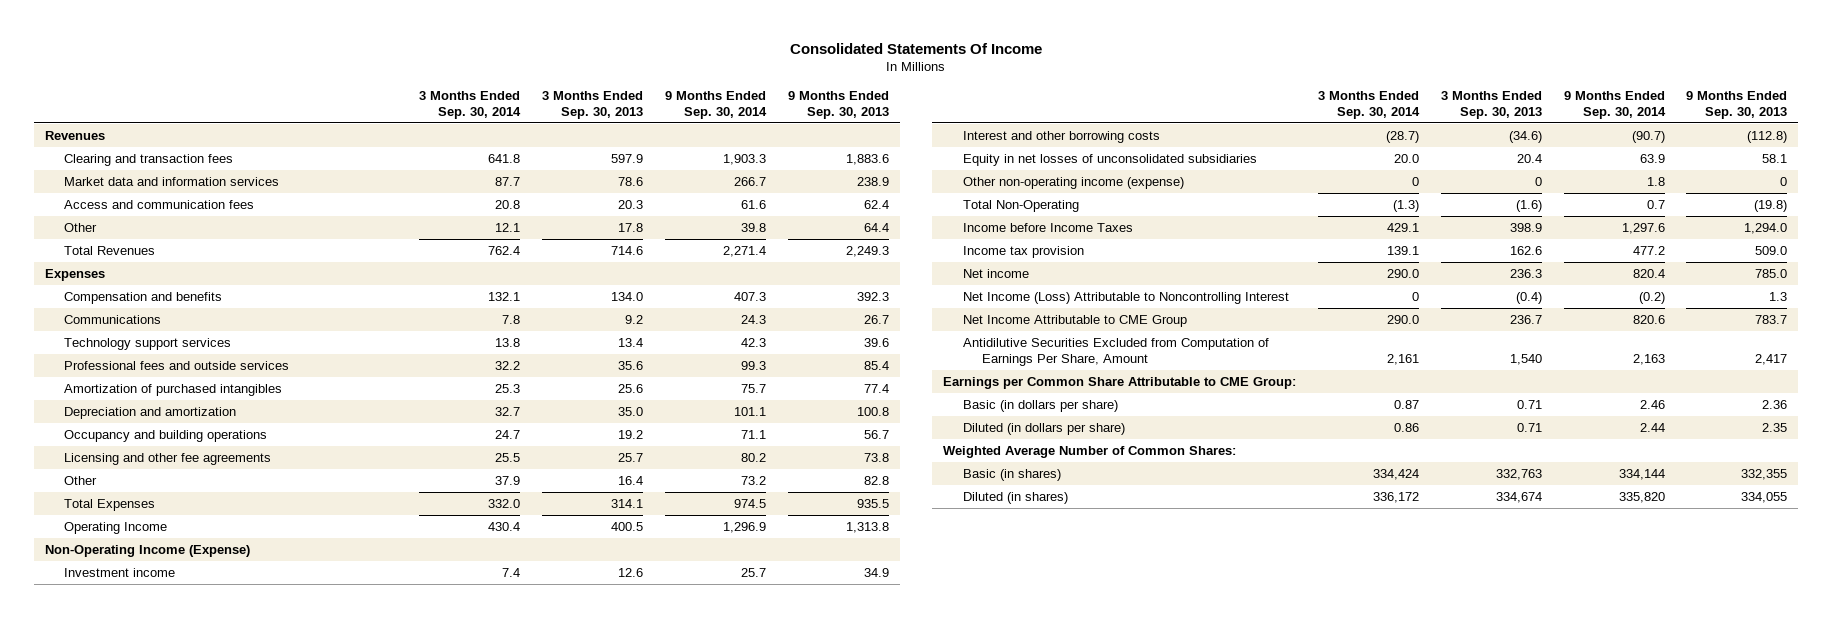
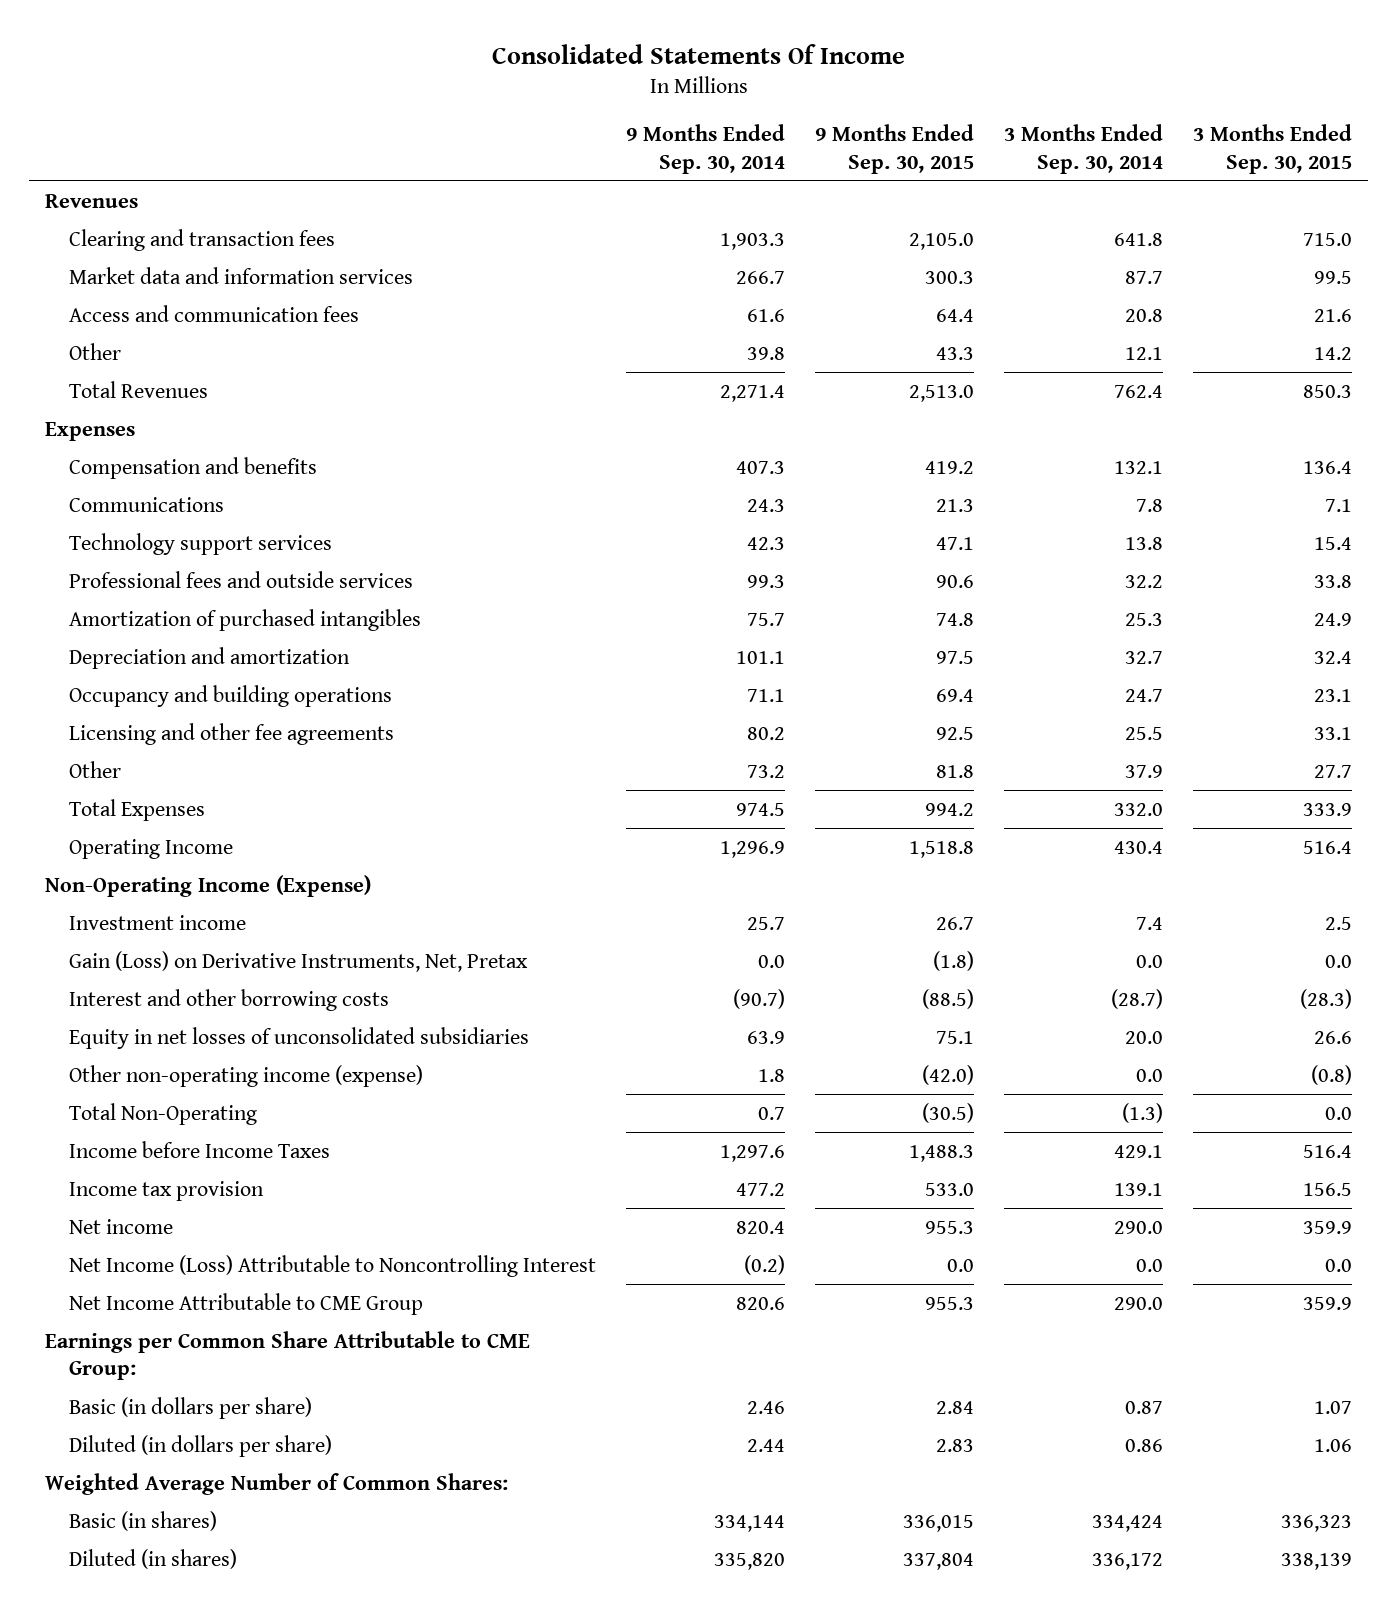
[542,91,644,120] 3 Months Ended Sep. 30, 2013 -> none
[787,91,889,120] 9 Months Ended Sep. 30, 2013 -> none
none -> [815,123,975,174] 9 Months Ended Sep. 30, 2015
none -> [1193,123,1353,174] 3 Months Ended Sep. 30, 2015
none -> [68,950,528,972] Gain (Loss) on Derivative Instruments, Net, Pretax
[1412,176,1420,186] 0 -> [1136,1068,1164,1082] 0.0
[1412,291,1420,301] 0 -> [1136,1258,1164,1272] 0.0
[962,337,1269,366] Antidilutive Securities Excluded from Computation of Earnings Per Share, Amount -> none

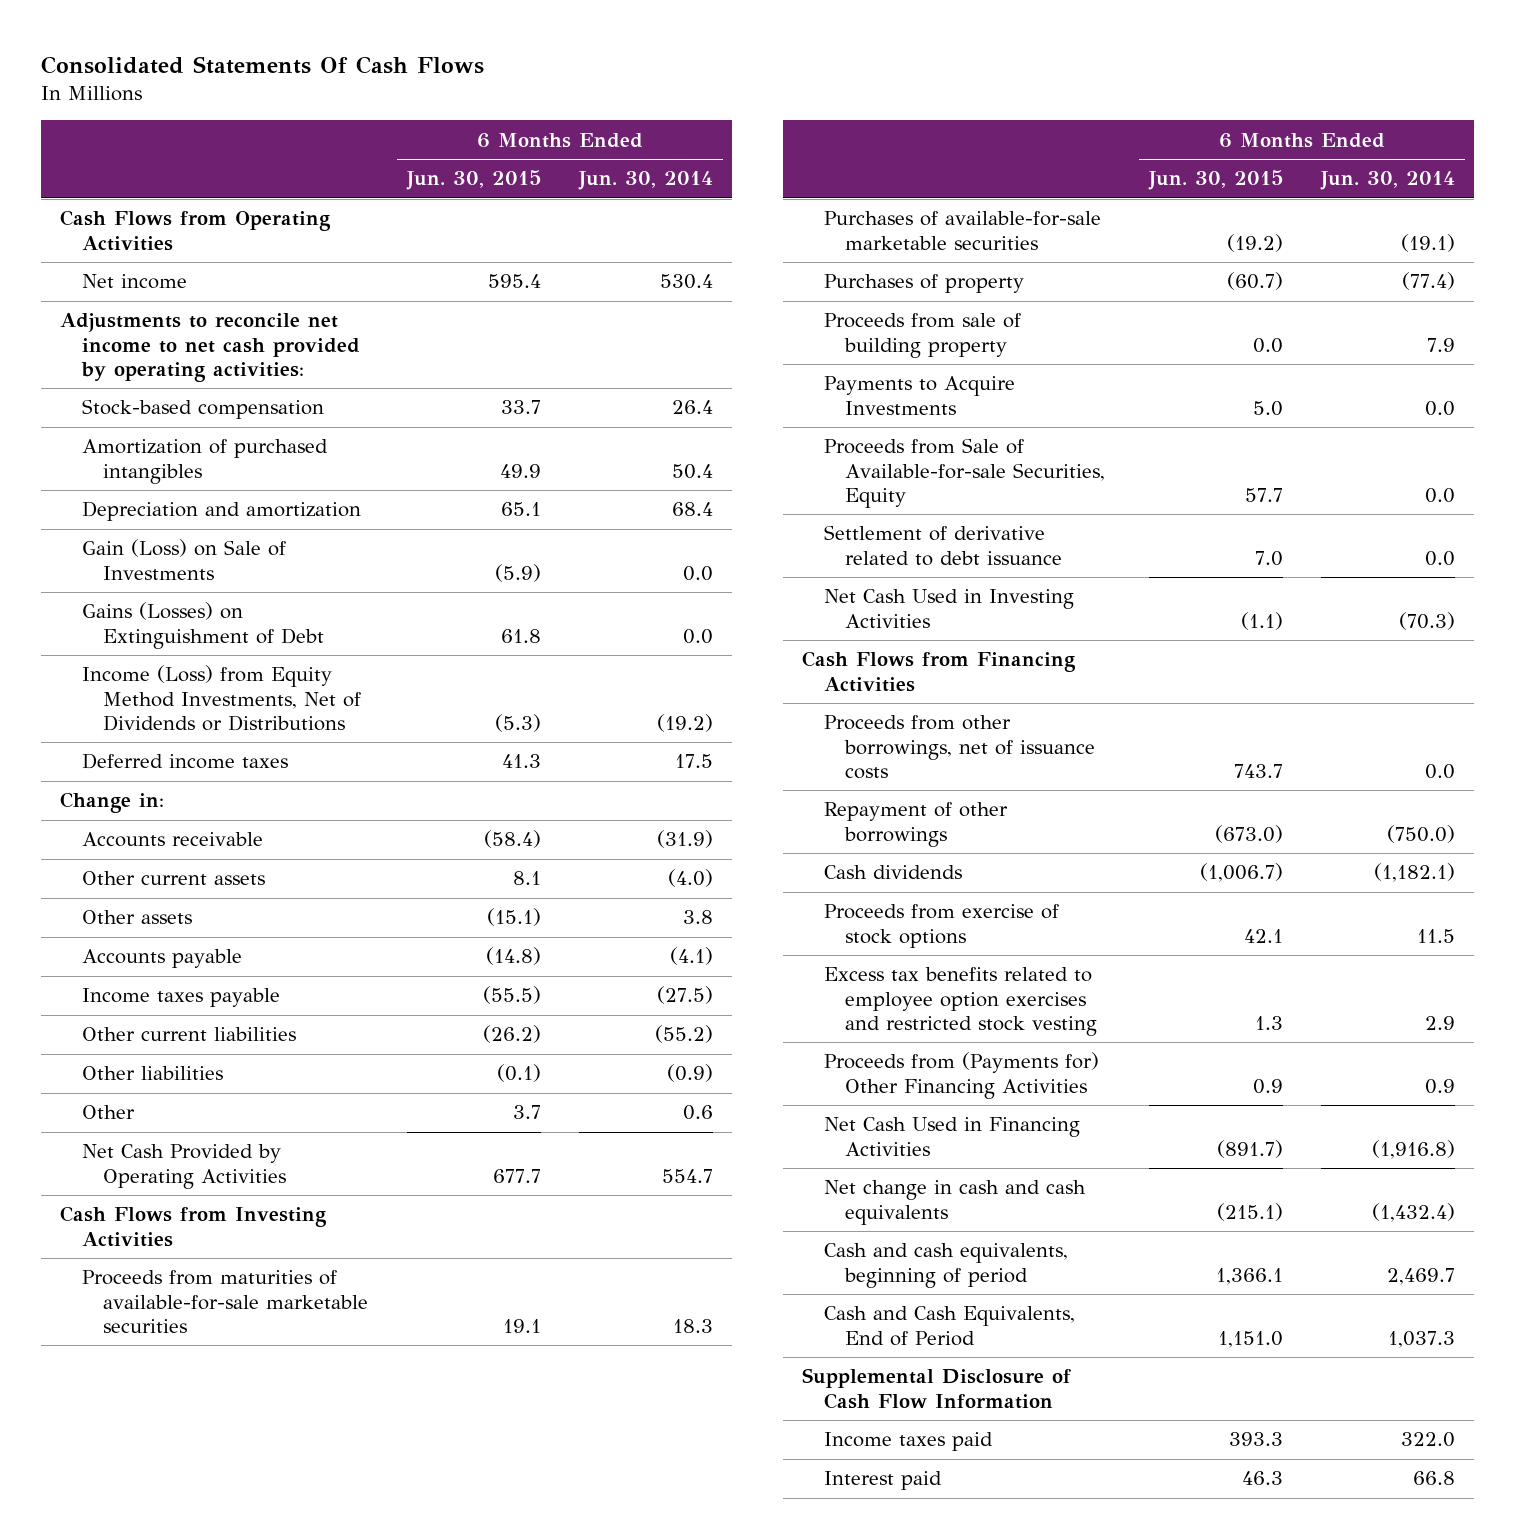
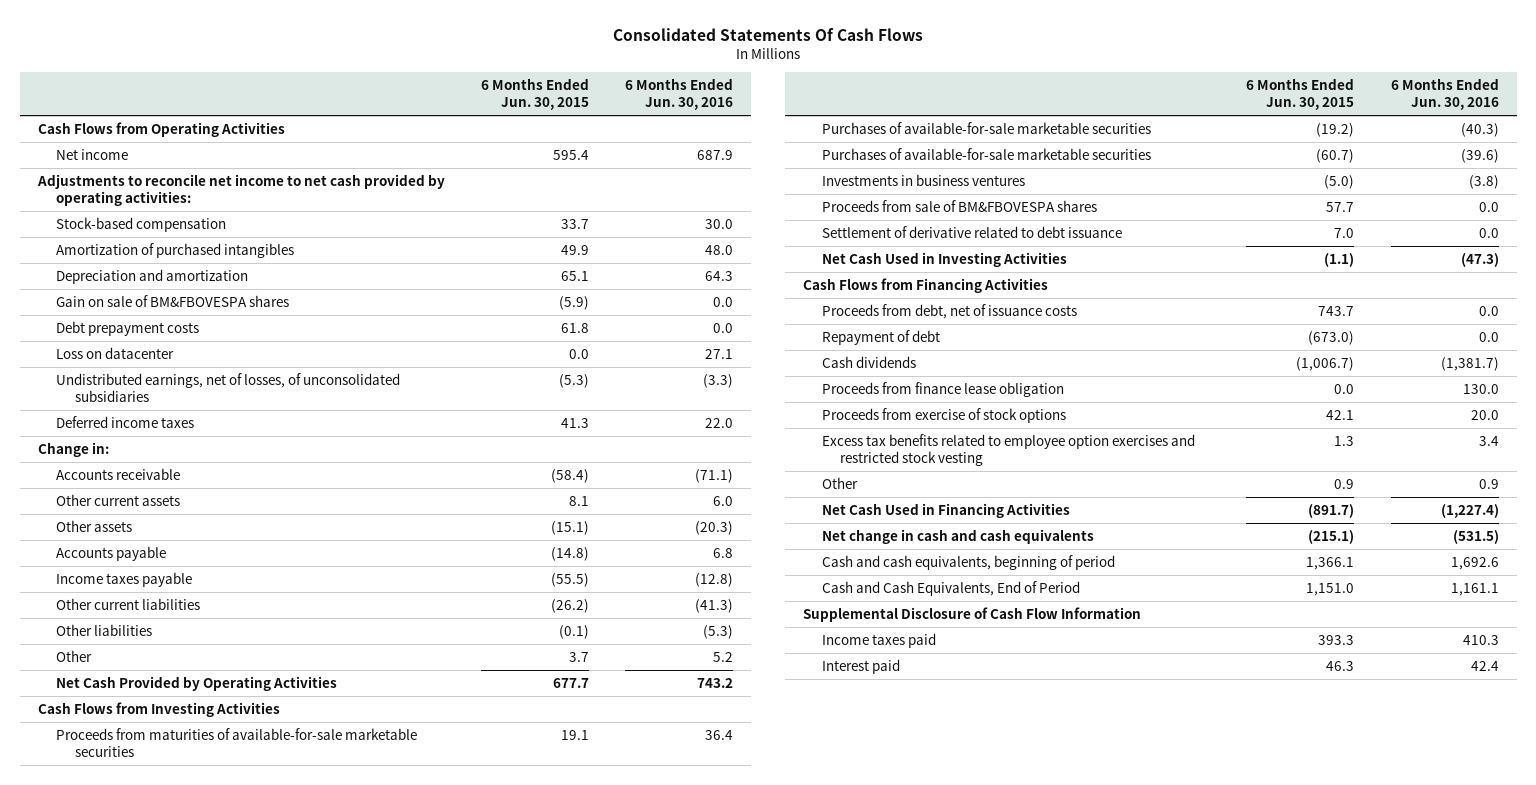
[578,171,714,191] Jun. 30, 2014 -> none
none -> [625,78,734,111] 6 Months Ended Jun. 30, 2016
[81,539,286,580] Gain (Loss) on Sale of Investments -> [56,294,290,307] Gain on sale of BM&FBOVESPA shares
[81,602,325,649] Gains (Losses) on Extinguishment of Debt -> [56,320,200,336] Debt prepayment costs
none -> [56,346,175,359] Loss on datacenter
[81,665,362,731] Income (Loss) from Equity Method Investments, Net of Dividends or Distributions -> [56,372,401,402] Undistributed earnings, net of losses, of unconsolidated subsidiaries
[823,313,1021,358] Proceeds from sale of building property -> none
[823,376,1015,415] Payments to Acquire Investments -> none
[823,274,1024,294] Purchases of property -> [821,147,1151,160] Purchases of available-for-sale marketable securities
none -> [821,173,1025,186] Investments in business ventures
[823,438,1106,508] Proceeds from Sale of Available-for-sale Securities, Equity -> [821,199,1097,212] Proceeds from sale of BM&FBOVESPA shares
[823,715,1096,779] Proceeds from other borrowings, net of issuance costs -> [821,303,1077,319] Proceeds from debt, net of issuance costs
[823,802,1008,847] Repayment of other borrowings -> [821,329,940,345] Repayment of debt
none -> [821,381,1064,397] Proceeds from finance lease obligation
[823,1052,1099,1099] Proceeds from (Payments for) Other Financing Activities -> [821,476,858,489] Other

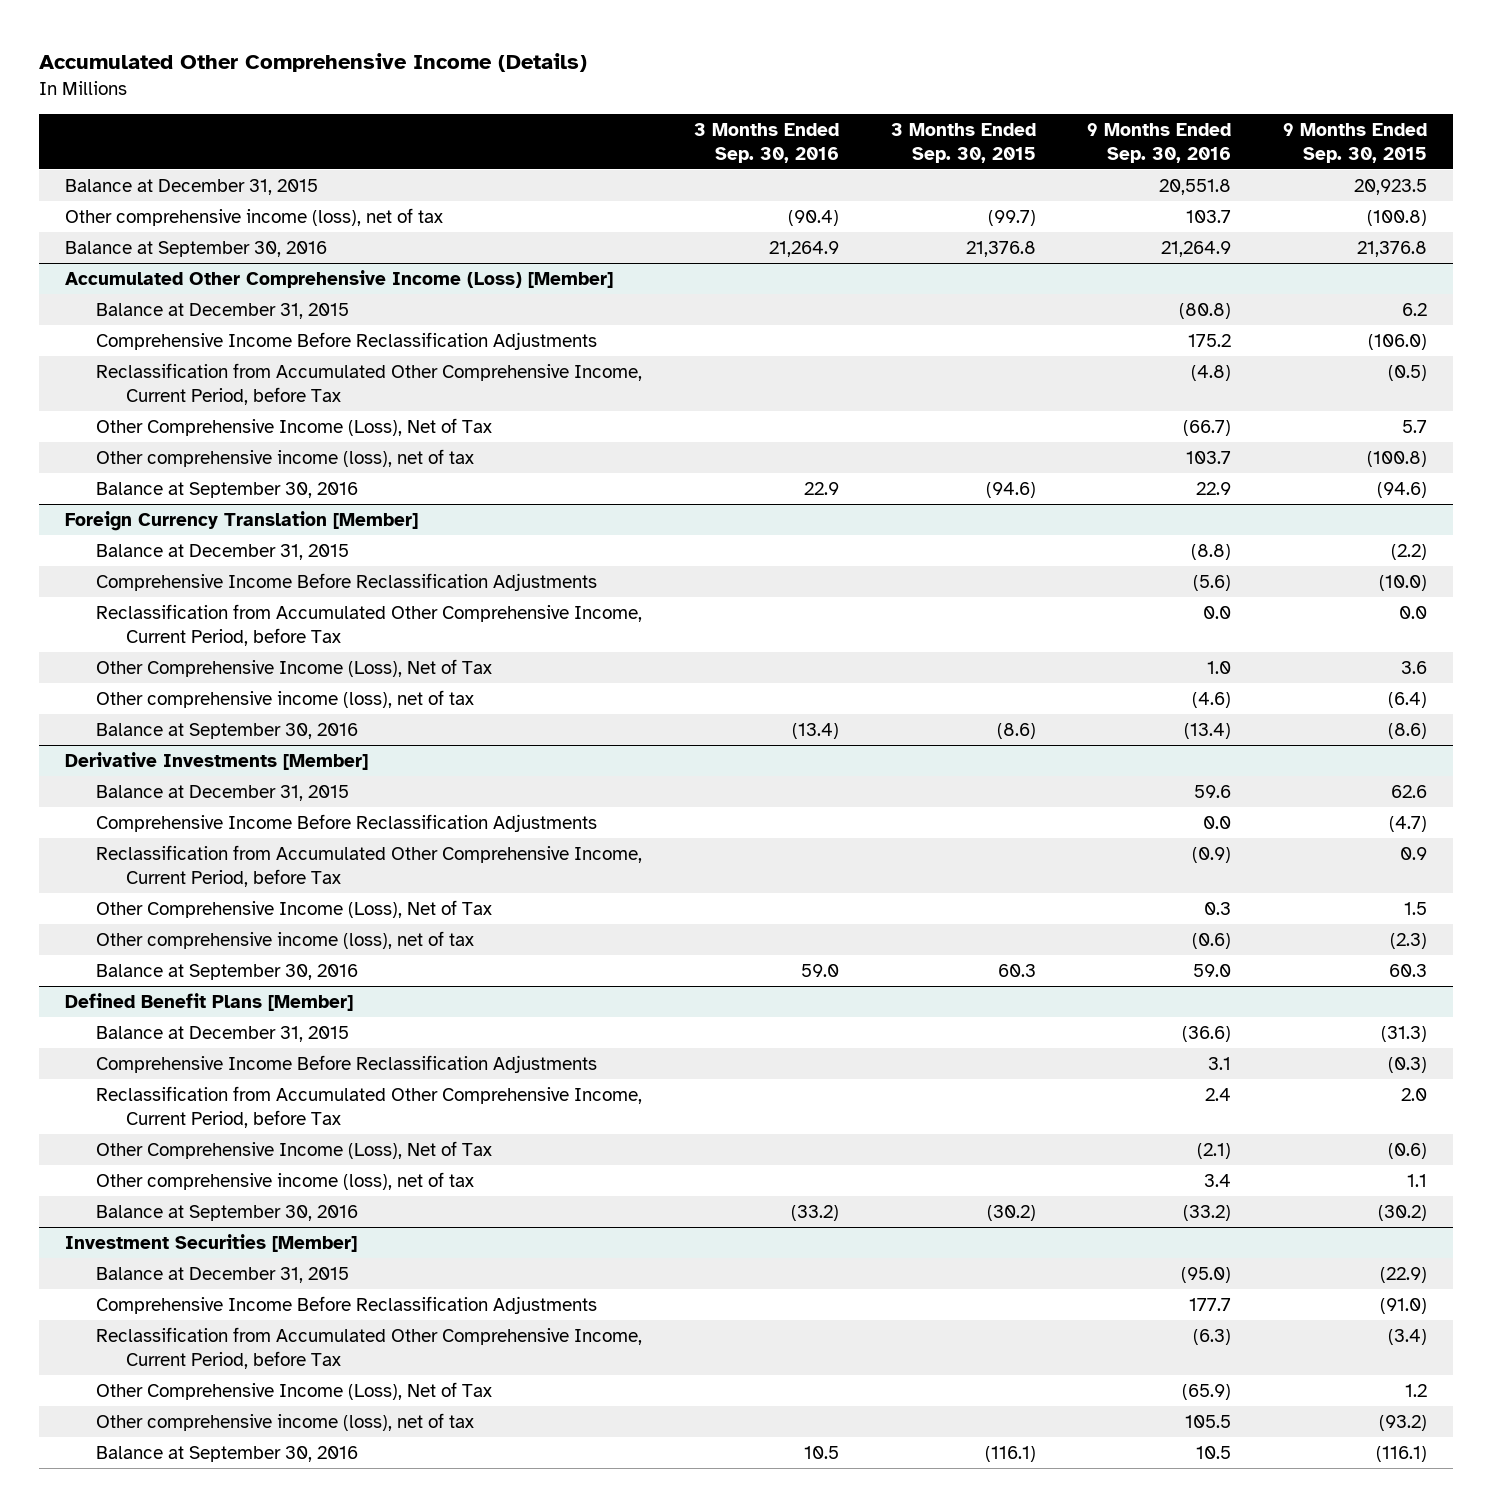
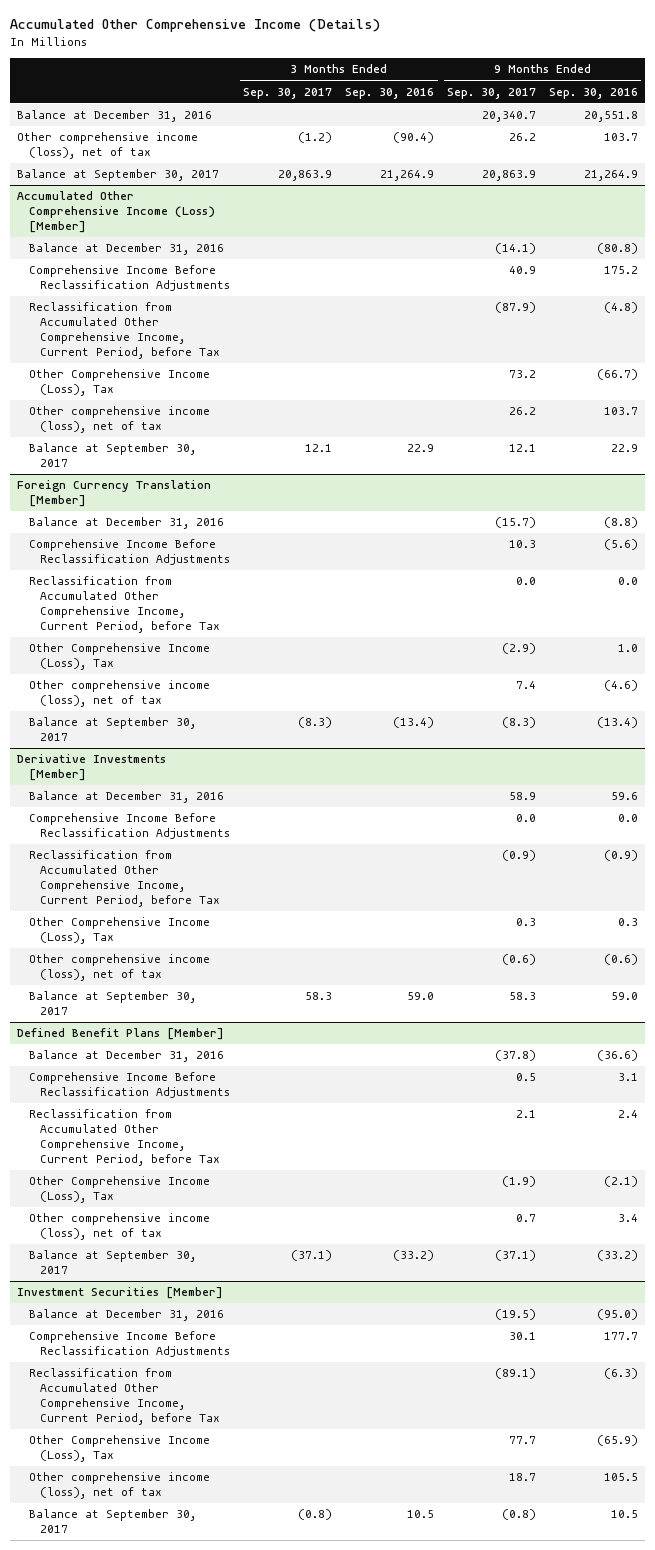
[890,123,1036,163] 3 Months Ended Sep. 30, 2015 -> none
[1283,123,1428,163] 9 Months Ended Sep. 30, 2015 -> none
none -> [243,87,333,99] Sep. 30, 2017
none -> [447,87,537,99] Sep. 30, 2017
[65,179,319,196] Balance at December 31, 2015 -> [16,110,212,123] Balance at December 31, 2016
[65,241,328,258] Balance at September 30, 2016 -> [16,169,219,182] Balance at September 30, 2017
[95,303,349,320] Balance at December 31, 2015 -> [28,243,224,256] Balance at December 31, 2016
[95,418,492,437] Other Comprehensive Income (Loss), Net of Tax -> [28,369,210,397] Other Comprehensive Income (Loss), Tax
[95,482,358,499] Balance at September 30, 2016 -> [28,443,196,468] Balance at September 30, 2017
[95,544,349,561] Balance at December 31, 2015 -> [28,517,224,530] Balance at December 31, 2016
[95,659,492,678] Other Comprehensive Income (Loss), Net of Tax -> [28,643,210,671] Other Comprehensive Income (Loss), Tax
[95,723,358,740] Balance at September 30, 2016 -> [28,717,196,742] Balance at September 30, 2017
[95,785,349,802] Balance at December 31, 2015 -> [28,791,224,804] Balance at December 31, 2016
[95,900,492,919] Other Comprehensive Income (Loss), Net of Tax -> [28,917,210,945] Other Comprehensive Income (Loss), Tax
[95,964,358,981] Balance at September 30, 2016 -> [28,991,196,1016] Balance at September 30, 2017
[95,1026,349,1043] Balance at December 31, 2015 -> [28,1050,224,1063] Balance at December 31, 2016
[95,1141,492,1160] Other Comprehensive Income (Loss), Net of Tax -> [28,1176,210,1204] Other Comprehensive Income (Loss), Tax
[95,1205,358,1222] Balance at September 30, 2016 -> [28,1250,196,1275] Balance at September 30, 2017
[95,1267,349,1284] Balance at December 31, 2015 -> [28,1309,224,1322] Balance at December 31, 2016
[95,1382,492,1401] Other Comprehensive Income (Loss), Net of Tax -> [28,1435,210,1463] Other Comprehensive Income (Loss), Tax
[95,1446,358,1463] Balance at September 30, 2016 -> [28,1509,196,1534] Balance at September 30, 2017

